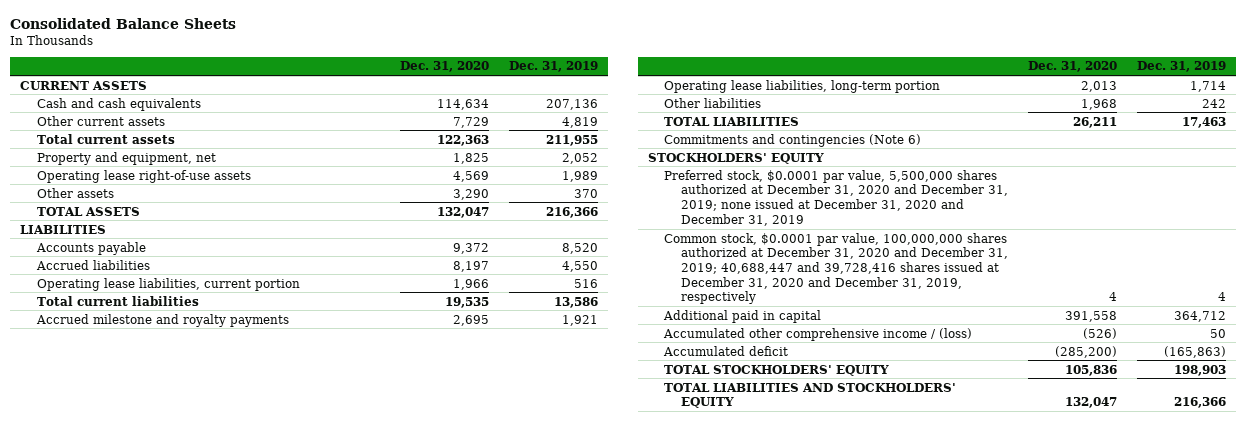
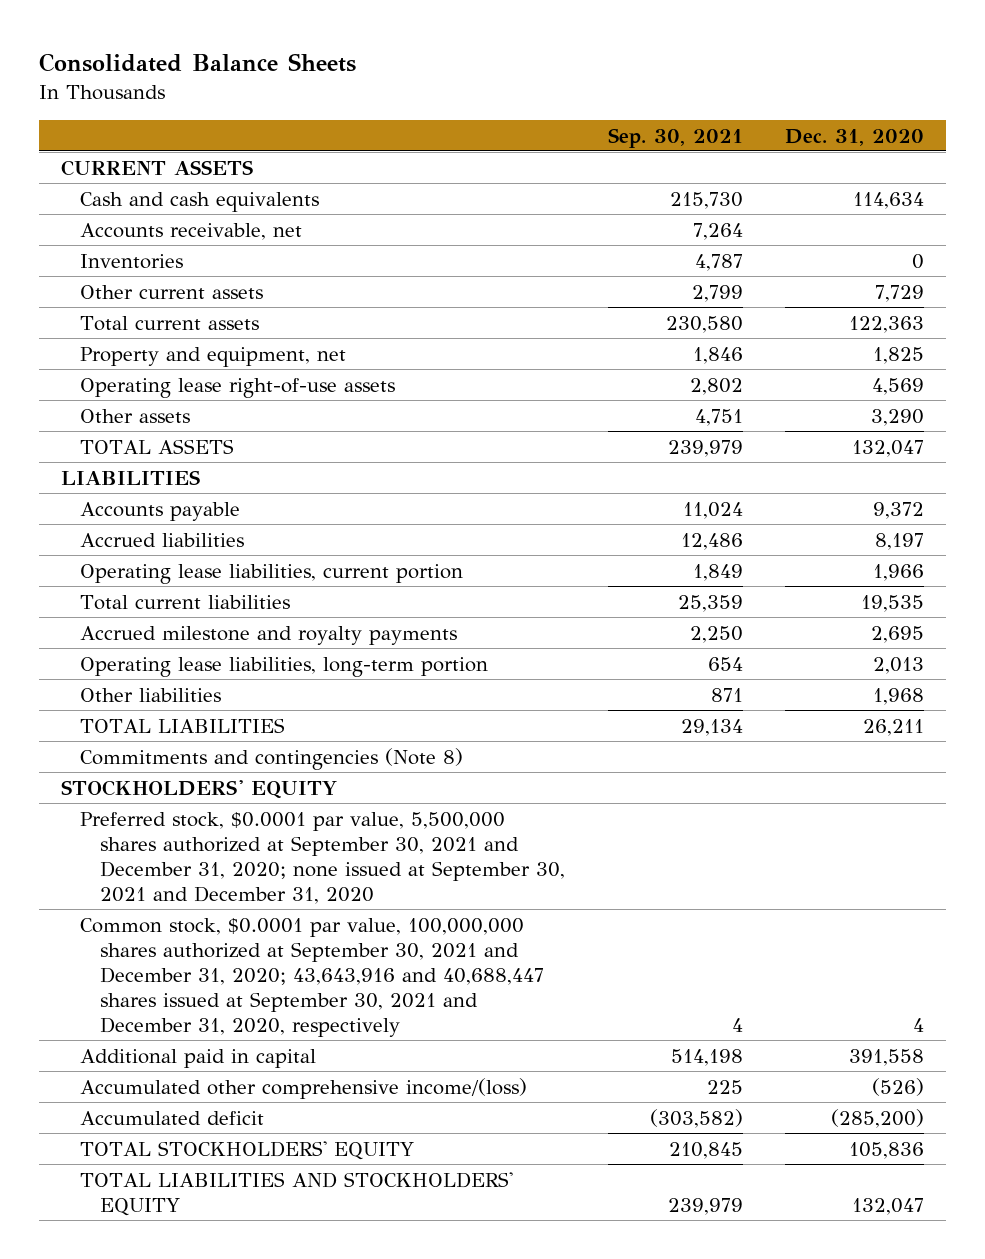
[509,61,599,73] Dec. 31, 2019 -> none
none -> [607,127,743,148] Sep. 30, 2021
none -> [80,222,303,240] Accounts receivable, net
none -> [80,253,184,269] Inventories
[664,133,922,147] Commitments and contingencies (Note 6) -> [80,747,464,770] Commitments and contingencies (Note 8)
[664,169,1008,226] Preferred stock, $0.0001 par value, 5,500,000 shares authorized at December 31, 2020 and December 31, 2019; none issued at December 31, 2020 and December 31, 2019 -> [80,811,565,904] Preferred stock, $0.0001 par value, 5,500,000 shares authorized at September 30, 2021 and December 31, 2020; none issued at September 30, 2021 and December 31, 2020
[664,232,1008,305] Common stock, $0.0001 par value, 100,000,000 shares authorized at December 31, 2020 and December 31, 2019; 40,688,447 and 39,728,416 shares issued at December 31, 2020 and December 31, 2019, respectively -> [80,917,544,1037] Common stock, $0.0001 par value, 100,000,000 shares authorized at September 30, 2021 and December 31, 2020; 43,643,916 and 40,688,447 shares issued at September 30, 2021 and December 31, 2020, respectively
[663,327,973,341] Accumulated other comprehensive income / (loss) -> [80,1077,528,1099] Accumulated other comprehensive income/(loss)

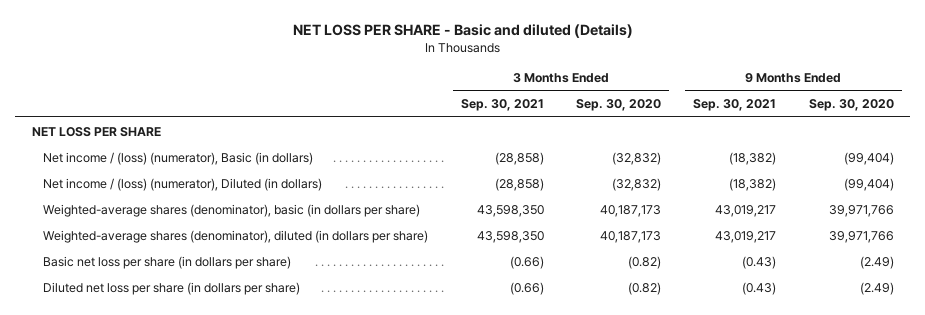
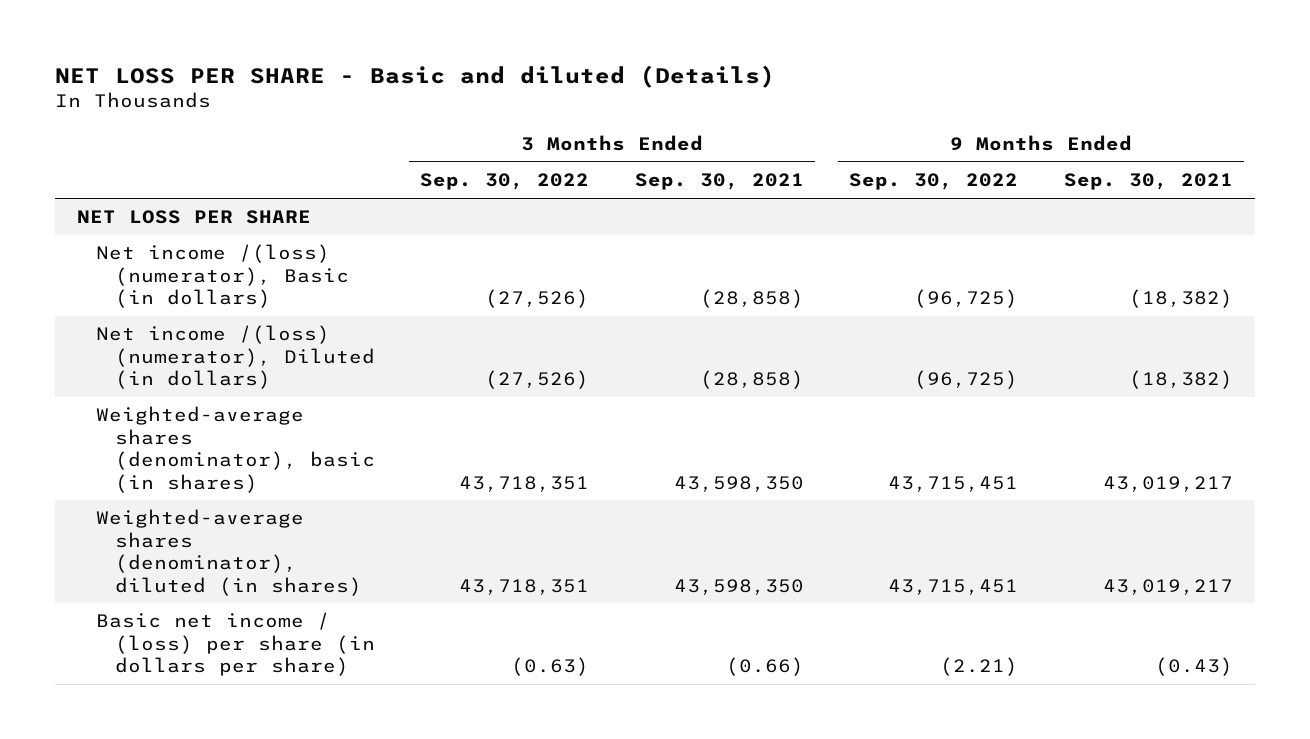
[575,99,661,112] Sep. 30, 2020 -> none
[808,99,894,112] Sep. 30, 2020 -> none
none -> [420,173,590,191] Sep. 30, 2022
none -> [849,173,1019,191] Sep. 30, 2022
[43,281,301,295] Diluted net loss per share (in dollars per share) -> none
[43,151,314,165] Net income / (loss) (numerator), Basic (in dollars) -> [96,244,349,309] Net income /(loss) (numerator), Basic (in dollars)
[43,177,323,191] Net income / (loss) (numerator), Diluted (in dollars) -> [96,325,375,390] Net income /(loss) (numerator), Diluted (in dollars)
[43,203,421,217] Weighted-average shares (denominator), basic (in dollars per share) -> [96,406,375,493] Weighted-average shares (denominator), basic (in shares)
[43,229,429,243] Weighted-average shares (denominator), diluted (in dollars per share) -> [96,509,362,596] Weighted-average shares (denominator), diluted (in shares)
[43,255,292,269] Basic net loss per share (in dollars per share) -> [96,612,375,677] Basic net income / (loss) per share (in dollars per share)

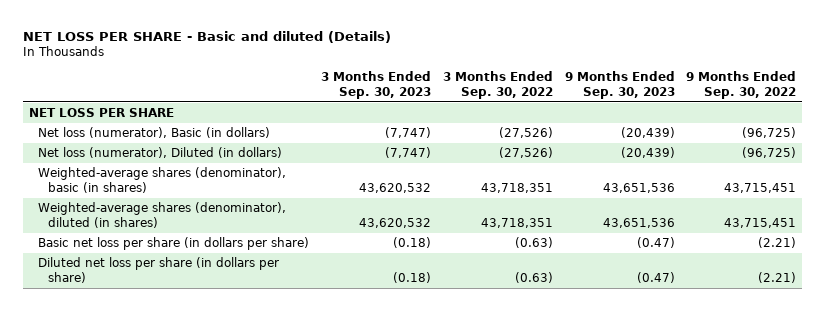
[634,173,804,191] Sep. 30, 2021 -> none
[1063,173,1233,191] Sep. 30, 2021 -> none
none -> [321,71,432,99] 3 Months Ended Sep. 30, 2023
none -> [564,71,675,99] 9 Months Ended Sep. 30, 2023
[96,244,349,309] Net income /(loss) (numerator), Basic (in dollars) -> [38,127,271,139] Net loss (numerator), Basic (in dollars)
[96,325,375,390] Net income /(loss) (numerator), Diluted (in dollars) -> [38,147,283,159] Net loss (numerator), Diluted (in dollars)
[96,612,375,677] Basic net income / (loss) per share (in dollars per share) -> [38,237,310,251] Basic net loss per share (in dollars per share)
none -> [38,257,280,283] Diluted net loss per share (in dollars per share)

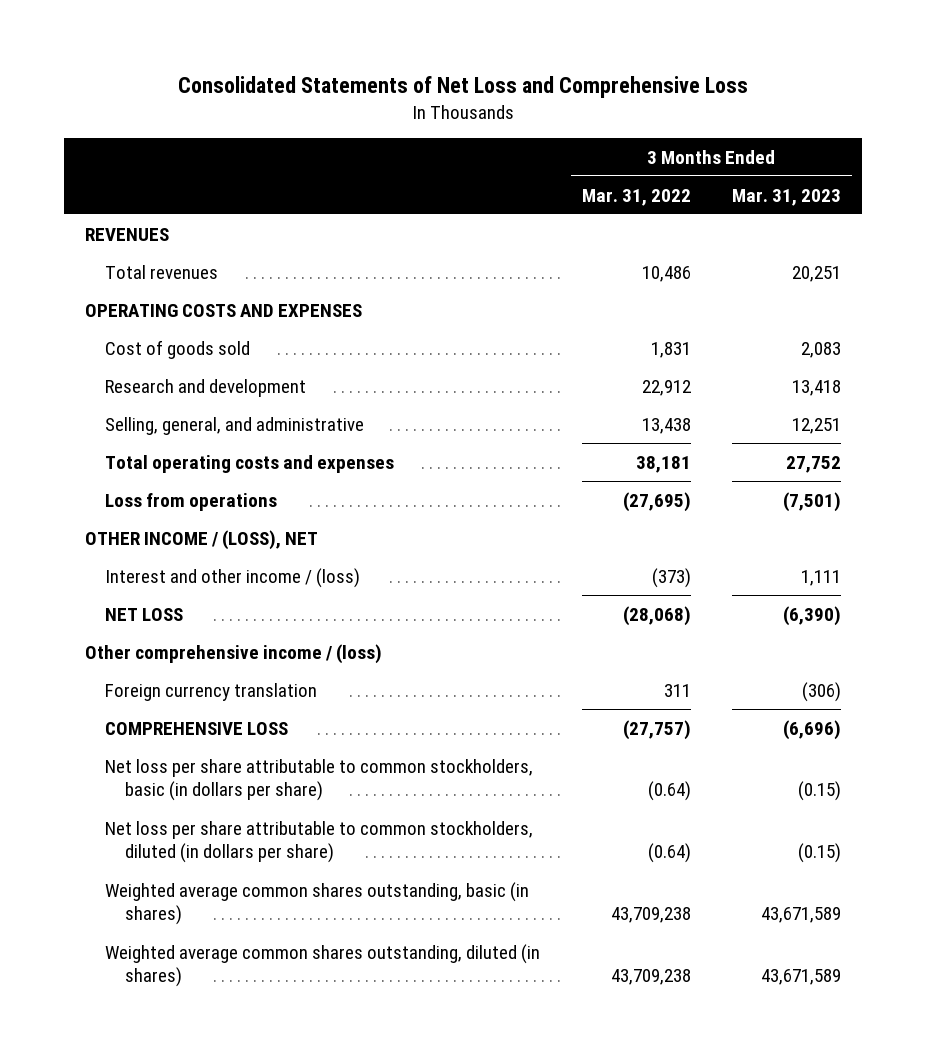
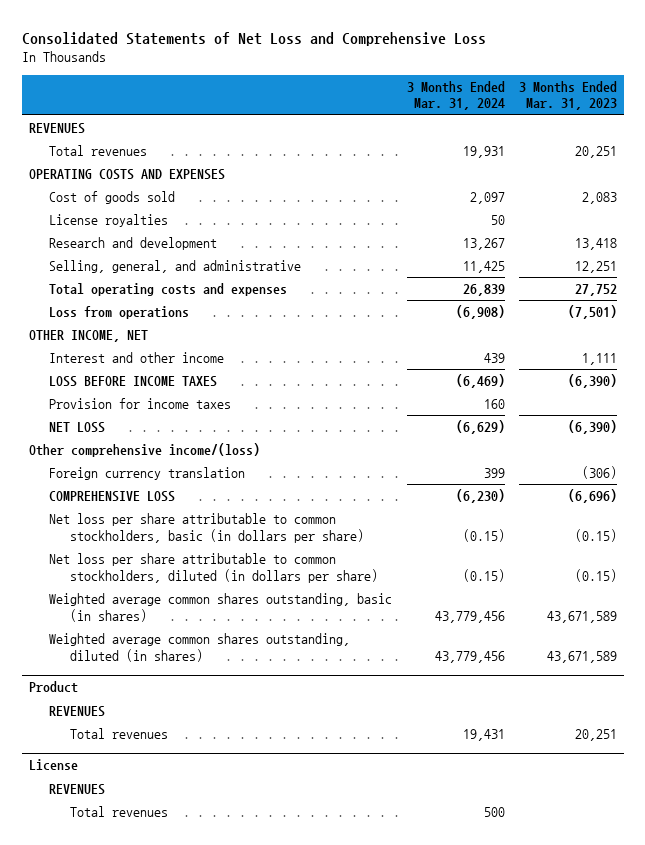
[581,188,691,206] Mar. 31, 2022 -> none
none -> [406,80,505,111] 3 Months Ended Mar. 31, 2024
none -> [49,214,169,228] License royalties
[84,529,318,550] OTHER INCOME / (LOSS), NET -> [28,330,148,343] OTHER INCOME, NET
[105,567,361,588] Interest and other income / (loss) -> [49,352,225,364] Interest and other income
none -> [49,376,218,388] LOSS BEFORE INCOME TAXES
none -> [49,398,232,410] Provision for income taxes
[84,643,382,664] Other comprehensive income / (loss) -> [28,443,260,458] Other comprehensive income/(loss)
none -> [28,681,78,694] Product
none -> [49,706,106,718] REVENUES
none -> [70,728,169,740] Total revenues
none -> [28,759,78,771] License
none -> [49,784,106,796] REVENUES
none -> [70,806,169,818] Total revenues

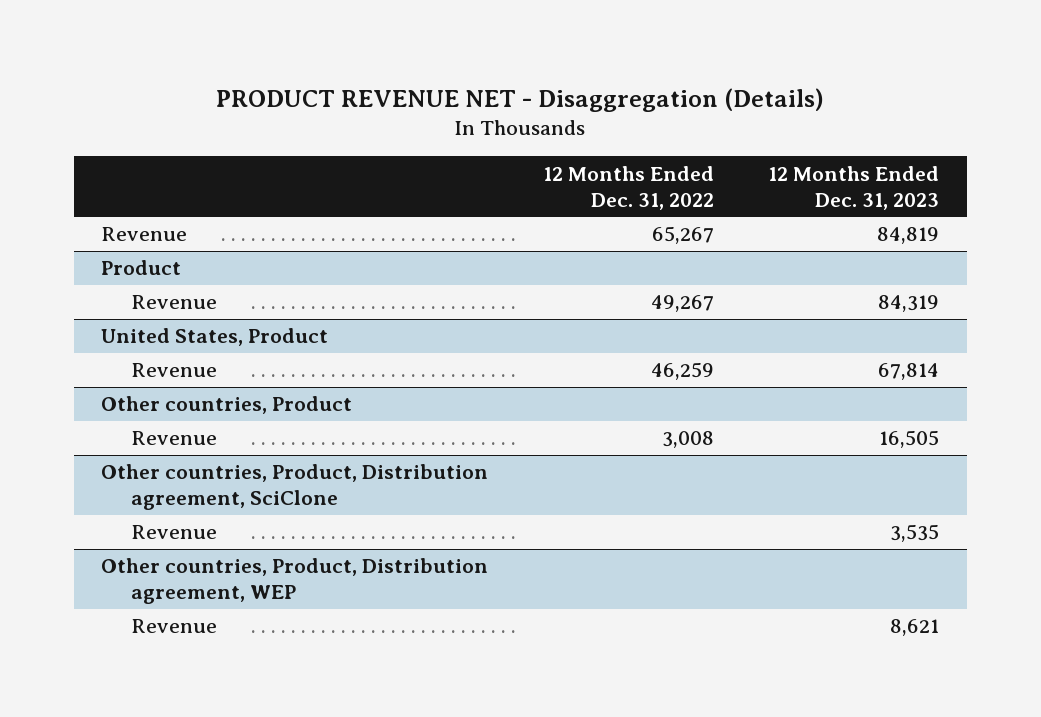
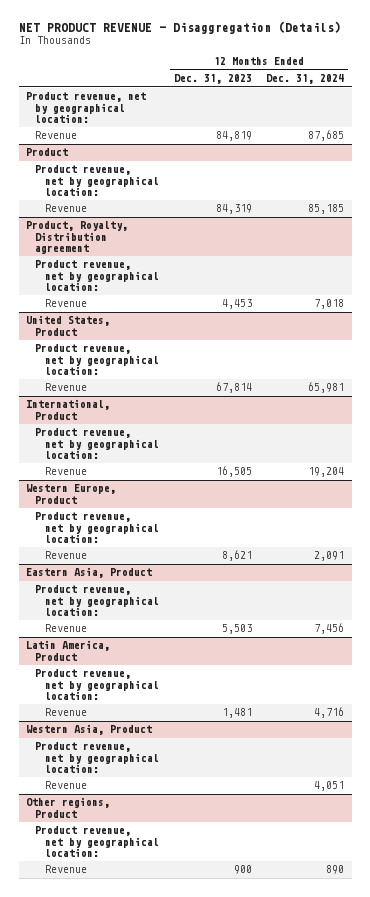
[216,87,825,112] PRODUCT REVENUE NET - Disaggregation (Details) -> [18,21,341,35] NET PRODUCT REVENUE - Disaggregation (Details)
[542,165,714,210] 12 Months Ended Dec. 31, 2022 -> none
none -> [266,74,345,85] Dec. 31, 2024
none -> [25,92,146,123] Product revenue, net by geographical location:
none -> [35,165,160,196] Product revenue, net by geographical location:
none -> [25,221,128,254] Product, Royalty, Distribution agreement
none -> [35,260,160,291] Product revenue, net by geographical location:
none -> [45,299,88,308] Revenue
none -> [35,344,160,375] Product revenue, net by geographical location:
[101,396,353,415] Other countries, Product -> none
none -> [25,399,110,420] International, Product
none -> [35,428,160,459] Product revenue, net by geographical location:
[101,464,489,511] Other countries, Product, Distribution agreement, SciClone -> none
[131,525,218,540] Revenue -> none
[101,558,489,605] Other countries, Product, Distribution agreement, WEP -> none
none -> [25,484,116,504] Western Europe, Product
none -> [35,512,160,543] Product revenue, net by geographical location:
none -> [25,567,152,579] Eastern Asia, Product
none -> [35,585,160,616] Product revenue, net by geographical location:
none -> [45,624,88,633] Revenue
none -> [25,640,110,661] Latin America, Product
none -> [35,669,160,700] Product revenue, net by geographical location:
none -> [45,708,88,717] Revenue
none -> [25,724,152,736] Western Asia, Product
none -> [35,742,160,773] Product revenue, net by geographical location:
none -> [45,781,88,790] Revenue
none -> [25,797,110,818] Other regions, Product
none -> [35,826,160,857] Product revenue, net by geographical location:
none -> [45,865,88,874] Revenue

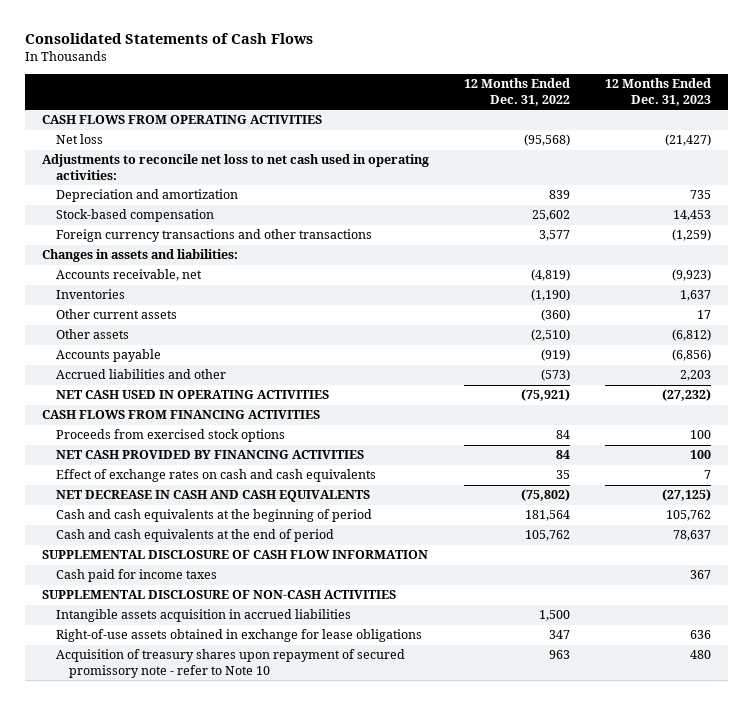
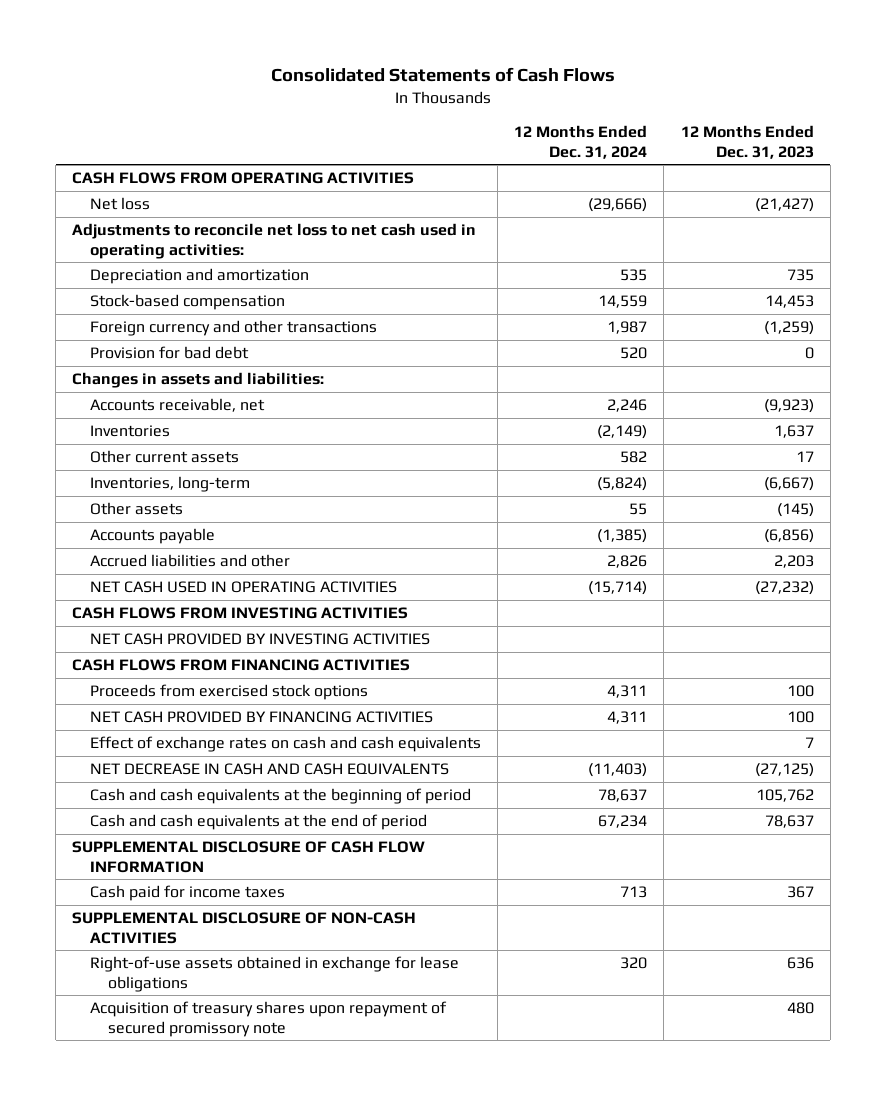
[464,78,571,106] 12 Months Ended Dec. 31, 2022 -> none
none -> [514,124,648,159] 12 Months Ended Dec. 31, 2024
[55,229,372,243] Foreign currency transactions and other transactions -> [90,320,378,337] Foreign currency and other transactions
none -> [90,346,250,360] Provision for bad debt
none -> [90,476,251,493] Inventories, long-term
[671,329,711,342] (6,812) -> [776,503,814,518] (145)
none -> [72,607,409,620] CASH FLOWS FROM INVESTING ACTIVITIES
none -> [90,633,431,646] NET CASH PROVIDED BY INVESTING ACTIVITIES
[55,609,351,623] Intangible assets acquisition in accrued liabilities -> none
[55,649,405,678] Acquisition of treasury shares upon repayment of secured promissory note - refer to Note 10 -> [90,1001,448,1037] Acquisition of treasury shares upon repayment of secured promissory note

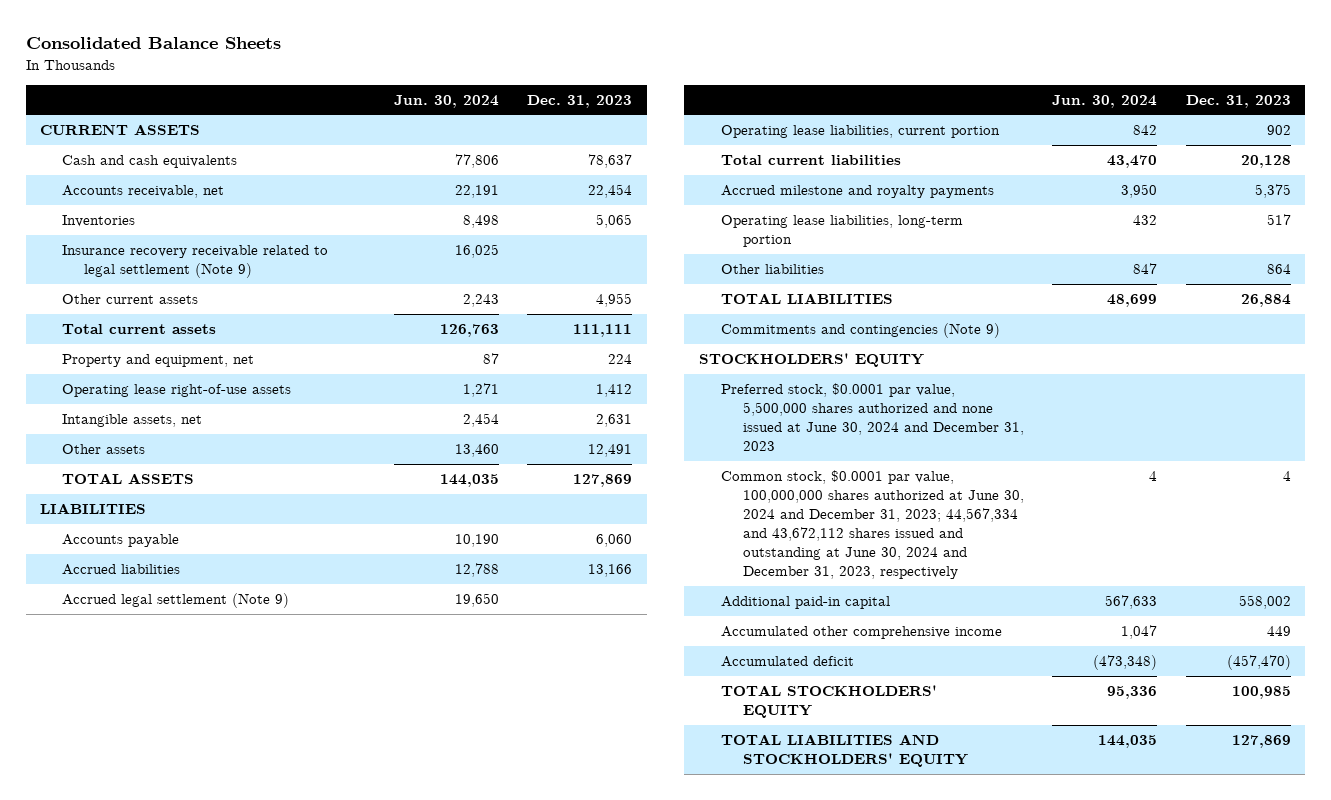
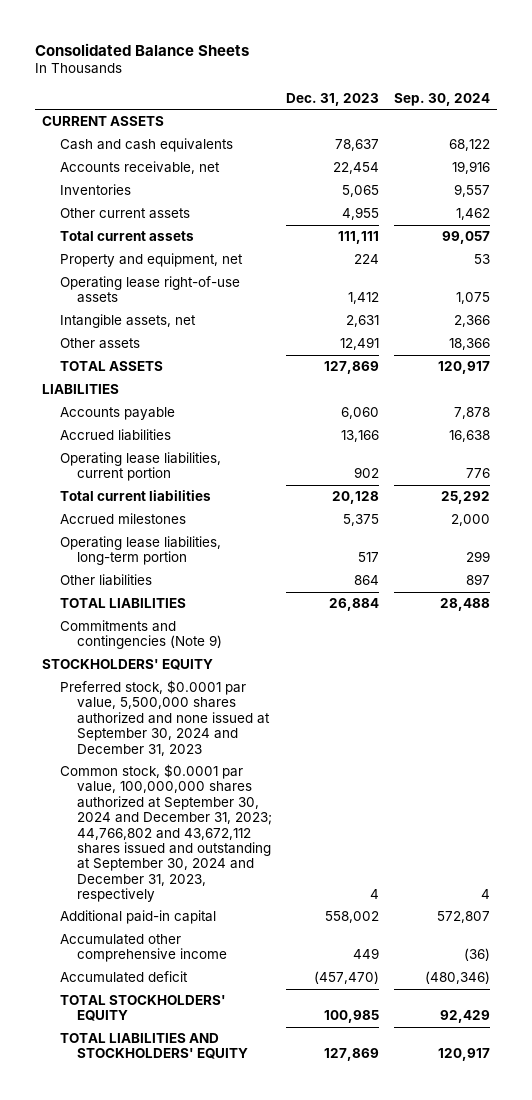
[393,94,499,108] Jun. 30, 2024 -> none
none -> [394,92,491,106] Sep. 30, 2024
[62,245,329,279] Insurance recovery receivable related to legal settlement (Note 9) -> none
[62,593,290,609] Accrued legal settlement (Note 9) -> none
[720,185,994,199] Accrued milestone and royalty payments -> [59,513,186,525] Accrued milestones
[720,383,1024,451] Preferred stock, $0.0001 par value, 5,500,000 shares authorized and none issued at June 30, 2024 and December 31, 2023 -> [59,680,270,756] Preferred stock, $0.0001 par value, 5,500,000 shares authorized and none issued at September 30, 2024 and December 31, 2023
[720,470,1024,579] Common stock, $0.0001 par value, 100,000,000 shares authorized at June 30, 2024 and December 31, 2023; 44,567,334 and 43,672,112 shares issued and outstanding at June 30, 2024 and December 31, 2023, respectively -> [59,764,272,902] Common stock, $0.0001 par value, 100,000,000 shares authorized at September 30, 2024 and December 31, 2023; 44,766,802 and 43,672,112 shares issued and outstanding at September 30, 2024 and December 31, 2023, respectively

